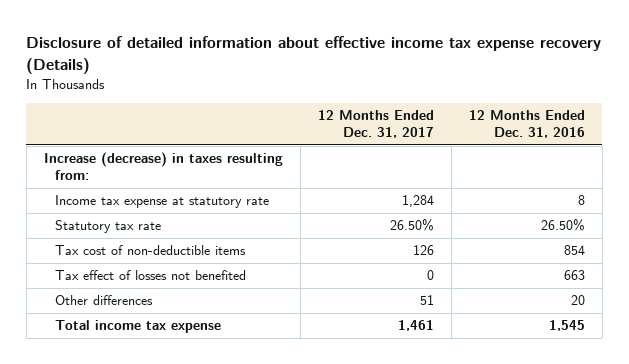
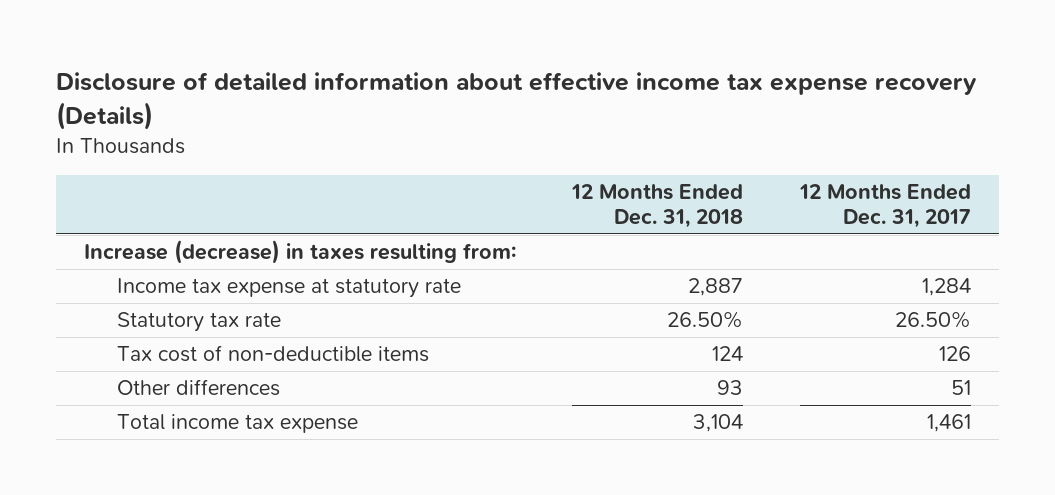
[468,110,585,139] 12 Months Ended Dec. 31, 2016 -> none
none -> [571,183,744,229] 12 Months Ended Dec. 31, 2018
[54,270,246,281] Tax effect of losses not benefited -> none

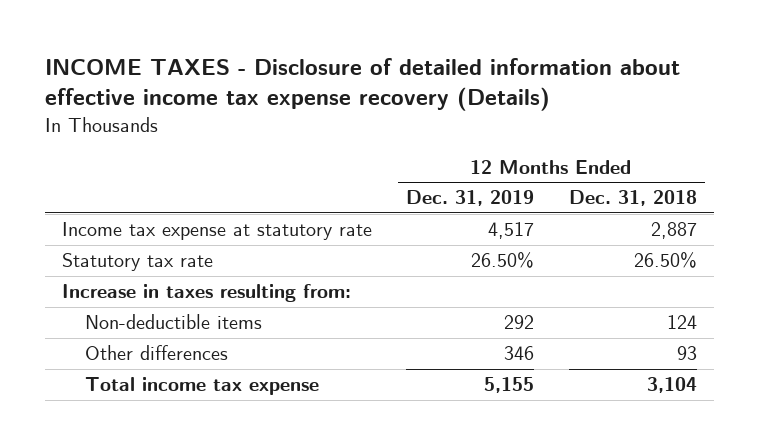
[56,71,978,130] Disclosure of detailed information about effective income tax expense recovery (Details) -> [44,58,680,112] INCOME TAXES - Disclosure of detailed information about effective income tax expense recovery (Details)
[798,183,971,229] 12 Months Ended Dec. 31, 2017 -> none
none -> [406,190,535,207] Dec. 31, 2019
[84,240,517,265] Increase (decrease) in taxes resulting from: -> none
none -> [61,284,351,303] Increase in taxes resulting from:
[116,345,429,363] Tax cost of non-deductible items -> [85,314,263,330] Non-deductible items

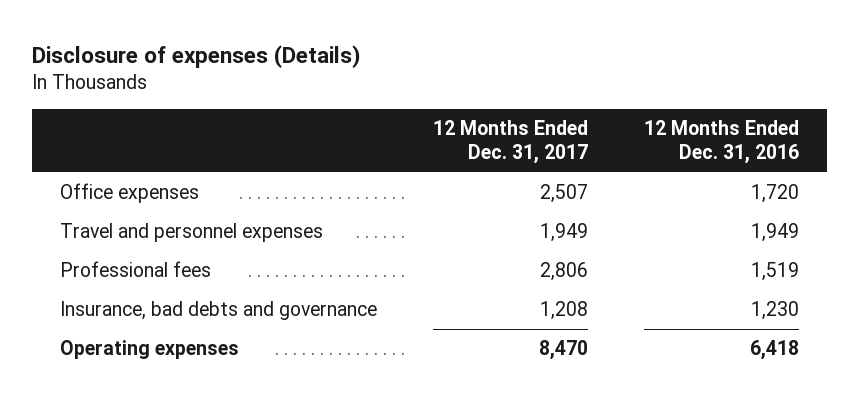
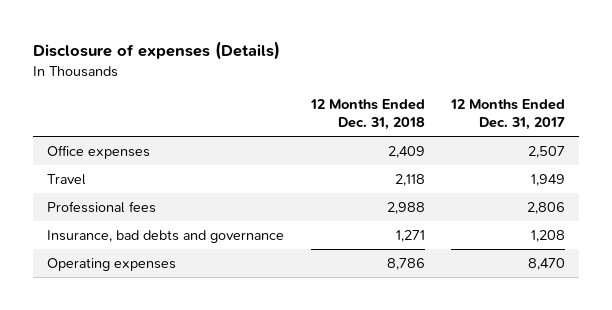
[643,119,799,165] 12 Months Ended Dec. 31, 2016 -> none
none -> [309,99,425,131] 12 Months Ended Dec. 31, 2018
[60,223,324,243] Travel and personnel expenses -> [46,173,86,185] Travel

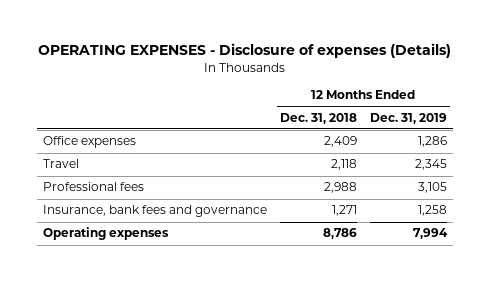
[33,41,281,61] Disclosure of expenses (Details) -> [37,43,451,59] OPERATING EXPENSES - Disclosure of expenses (Details)
[450,99,566,131] 12 Months Ended Dec. 31, 2017 -> none
none -> [369,112,447,124] Dec. 31, 2019
[46,229,284,243] Insurance, bad debts and governance -> [43,205,268,218] Insurance, bank fees and governance

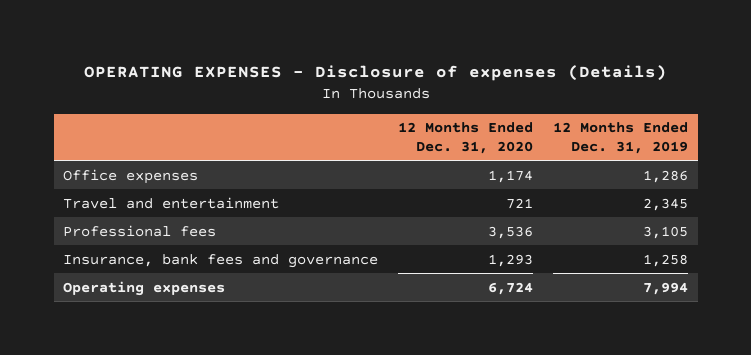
[279,112,357,124] Dec. 31, 2018 -> none
none -> [398,122,534,154] 12 Months Ended Dec. 31, 2020
[43,159,80,169] Travel -> [63,196,280,209] Travel and entertainment

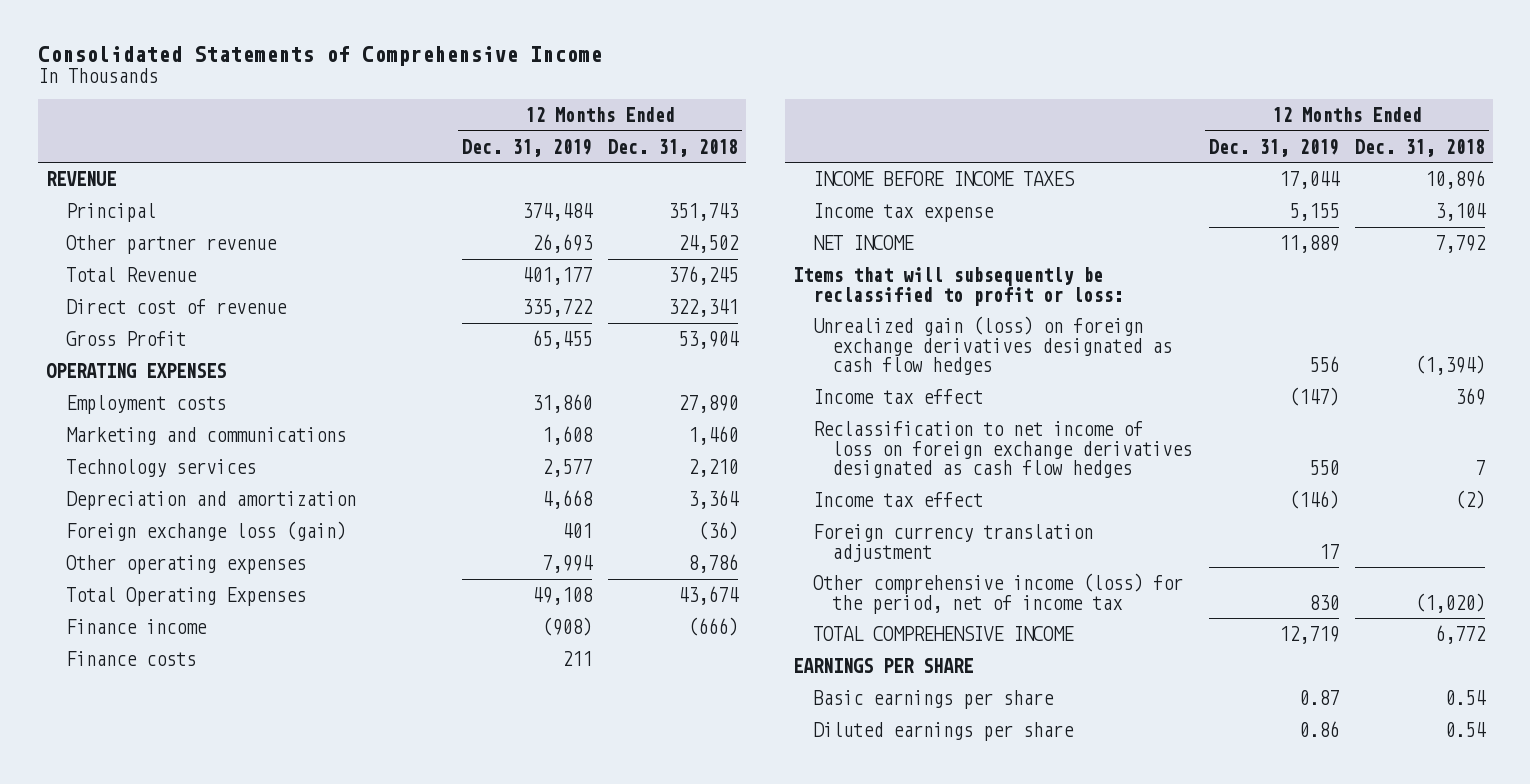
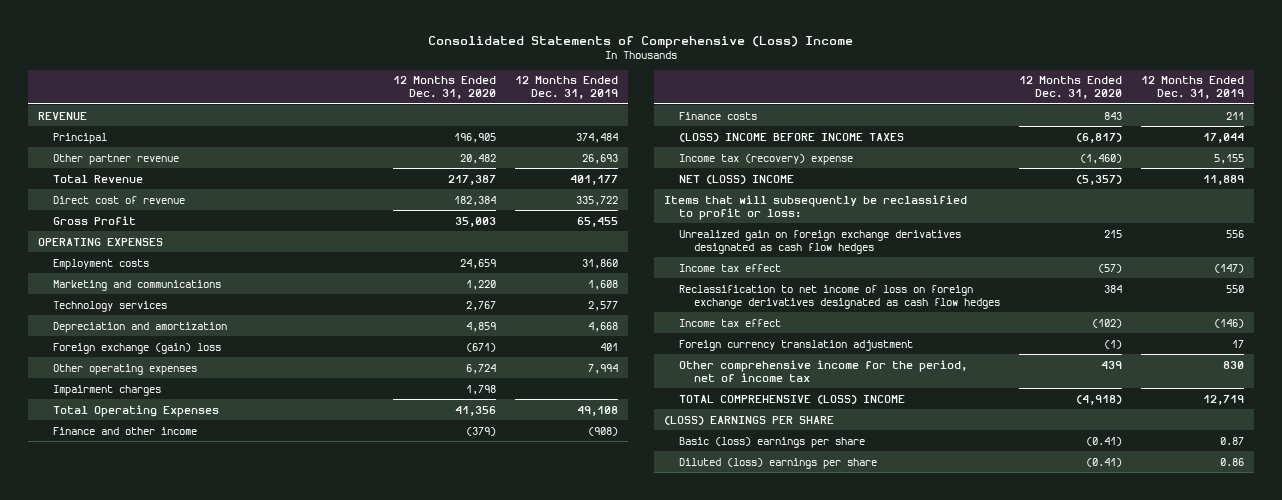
[37,45,602,66] Consolidated Statements of Comprehensive Income -> [428,35,854,48] Consolidated Statements of Comprehensive (Loss) Income
[607,138,738,157] Dec. 31, 2018 -> none
none -> [393,76,497,100] 12 Months Ended Dec. 31, 2020
[65,521,346,542] Foreign exchange loss (gain) -> [53,342,222,354] Foreign exchange (gain) loss
none -> [53,384,162,396] Impairment charges
[65,619,207,635] Finance income -> [53,426,198,435] Finance and other income
[812,171,1075,187] INCOME BEFORE INCOME TAXES -> [679,132,905,142] (LOSS) INCOME BEFORE INCOME TAXES
[812,203,994,223] Income tax expense -> [679,153,854,165] Income tax (recovery) expense
[812,235,914,251] NET INCOME -> [679,174,795,184] NET (LOSS) INCOME
[812,316,1173,375] Unrealized gain (loss) on foreign exchange derivatives designated as cash flow hedges -> [679,229,962,254] Unrealized gain on foreign exchange derivatives designated as cash flow hedges
[812,573,1183,614] Other comprehensive income (loss) for the period, net of income tax -> [679,359,968,382] Other comprehensive income for the period, net of income tax
[812,626,1074,642] TOTAL COMPREHENSIVE INCOME -> [679,394,906,404] TOTAL COMPREHENSIVE (LOSS) INCOME
[792,658,973,674] EARNINGS PER SHARE -> [663,415,834,425] (LOSS) EARNINGS PER SHARE
[812,690,1054,710] Basic earnings per share -> [679,436,866,448] Basic (loss) earnings per share
[812,722,1074,742] Diluted earnings per share -> [679,457,878,469] Diluted (loss) earnings per share

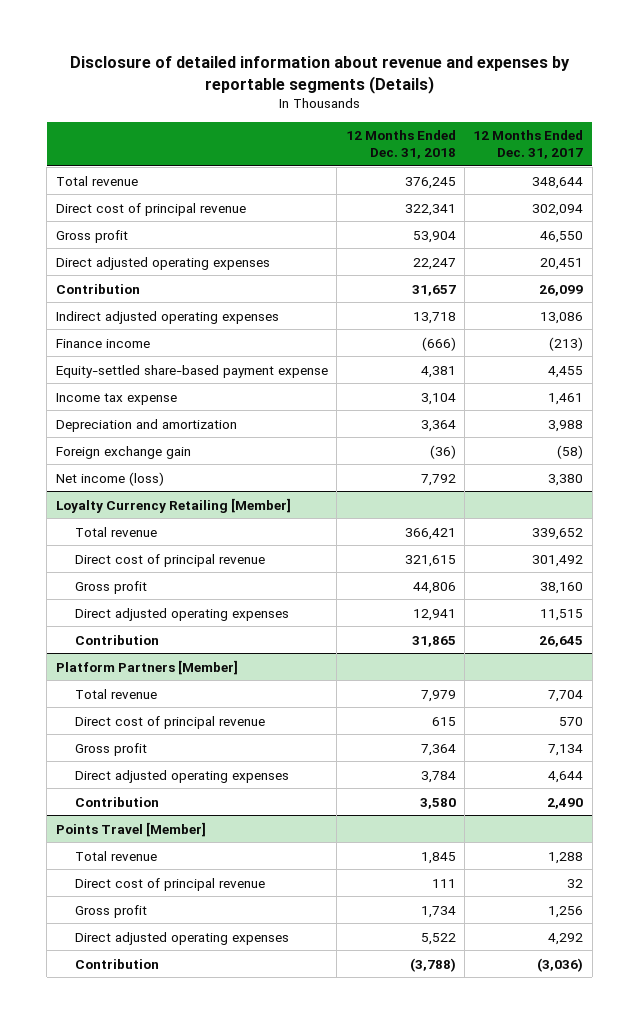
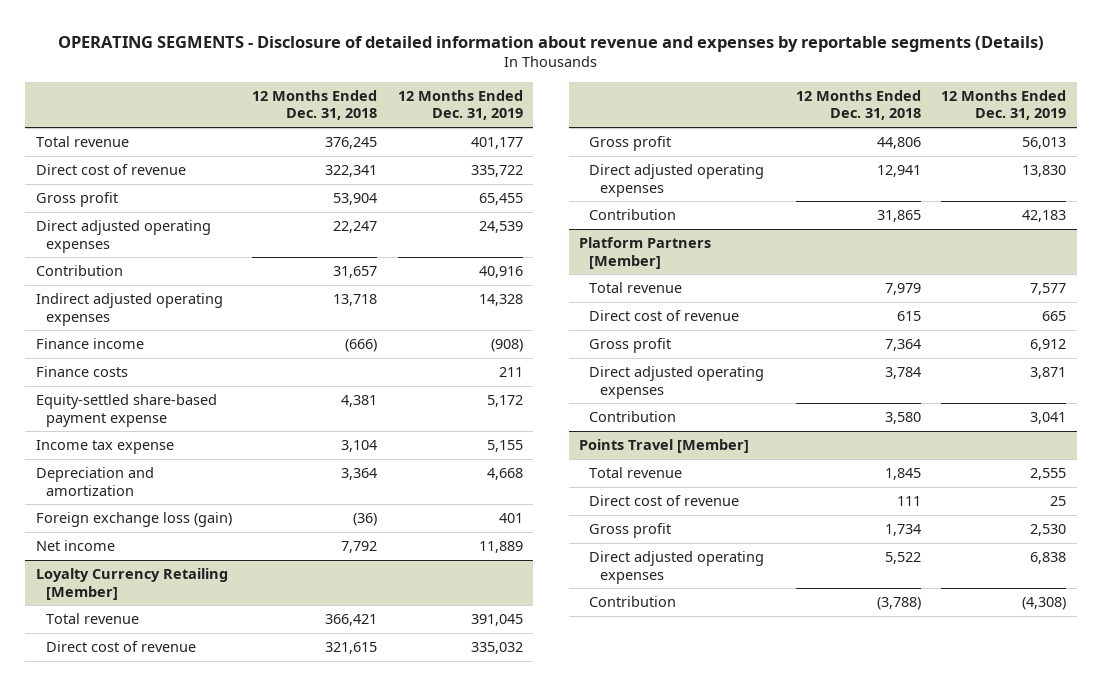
[69,56,570,94] Disclosure of detailed information about revenue and expenses by reportable segments (Details) -> [57,35,1044,52] OPERATING SEGMENTS - Disclosure of detailed information about revenue and expenses by reportable segments (Details)
[473,130,584,159] 12 Months Ended Dec. 31, 2017 -> none
none -> [397,89,523,121] 12 Months Ended Dec. 31, 2019
[55,202,246,216] Direct cost of principal revenue -> [35,163,186,175] Direct cost of revenue
none -> [35,365,128,377] Finance costs
[55,445,191,459] Foreign exchange gain -> [35,511,232,527] Foreign exchange loss (gain)
[55,471,164,486] Net income (loss) -> [35,539,115,551] Net income
[74,553,265,567] Direct cost of principal revenue -> [45,640,196,652] Direct cost of revenue
[74,715,265,729] Direct cost of principal revenue -> [589,309,740,321] Direct cost of revenue
[74,877,265,891] Direct cost of principal revenue -> [589,494,740,506] Direct cost of revenue

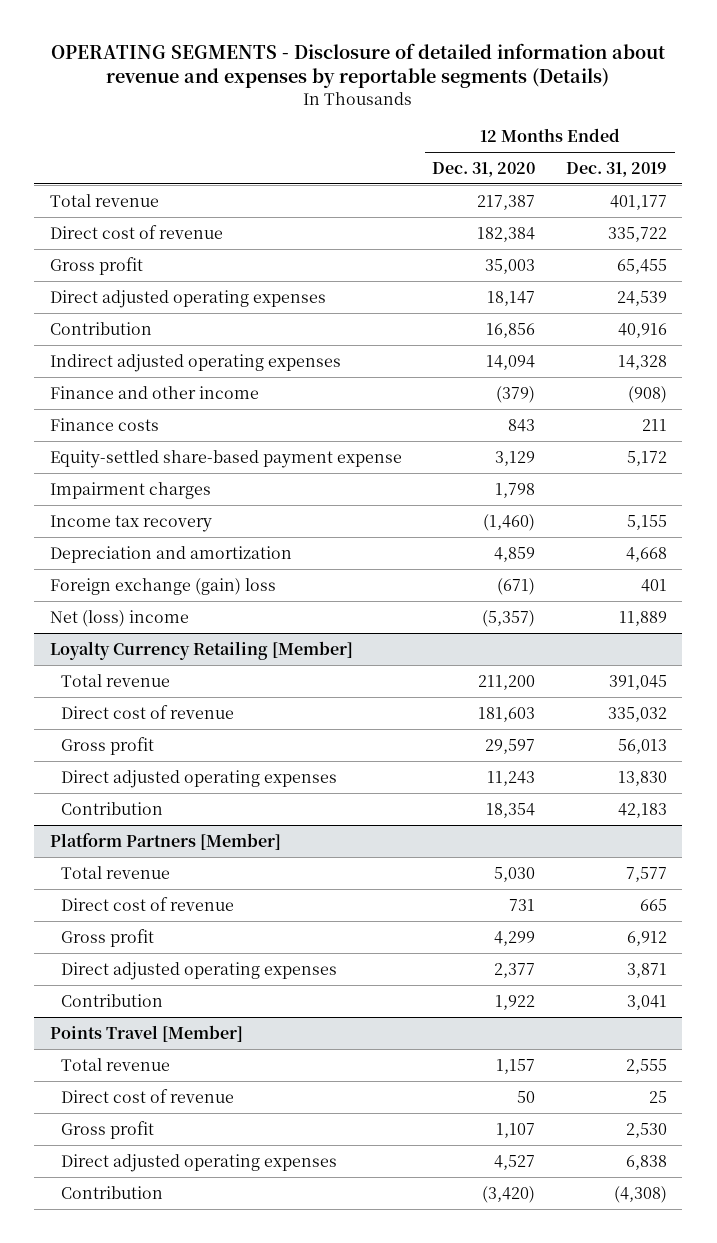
[252,89,378,121] 12 Months Ended Dec. 31, 2018 -> none
none -> [432,161,536,177] Dec. 31, 2020
[35,337,144,349] Finance income -> [49,385,259,399] Finance and other income
none -> [49,481,211,499] Impairment charges
[35,439,174,454] Income tax expense -> [49,514,212,532] Income tax recovery
[35,511,232,527] Foreign exchange loss (gain) -> [49,577,276,595] Foreign exchange (gain) loss
[35,539,115,551] Net income -> [49,609,189,627] Net (loss) income

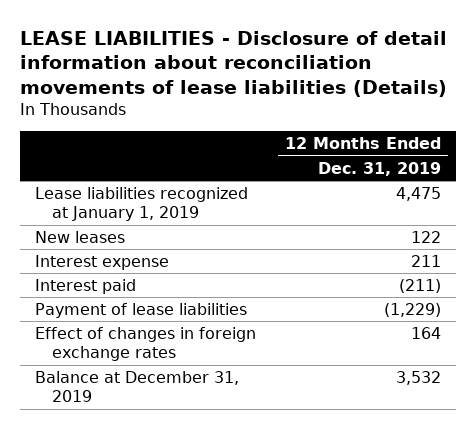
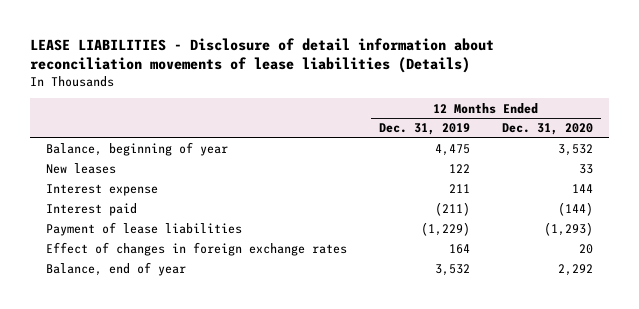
none -> [501,123,593,136] Dec. 31, 2020
[34,187,248,222] Lease liabilities recognized at January 1, 2019 -> [46,142,229,157] Balance, beginning of year
[34,371,239,403] Balance at December 31, 2019 -> [46,262,187,277] Balance, end of year

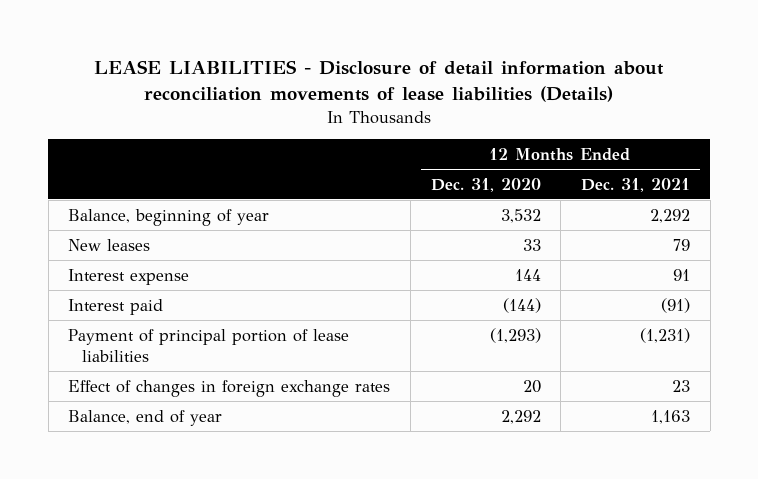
[379,123,471,136] Dec. 31, 2019 -> none
none -> [581,177,691,192] Dec. 31, 2021
[46,222,243,237] Payment of lease liabilities -> [68,328,350,362] Payment of principal portion of lease liabilities

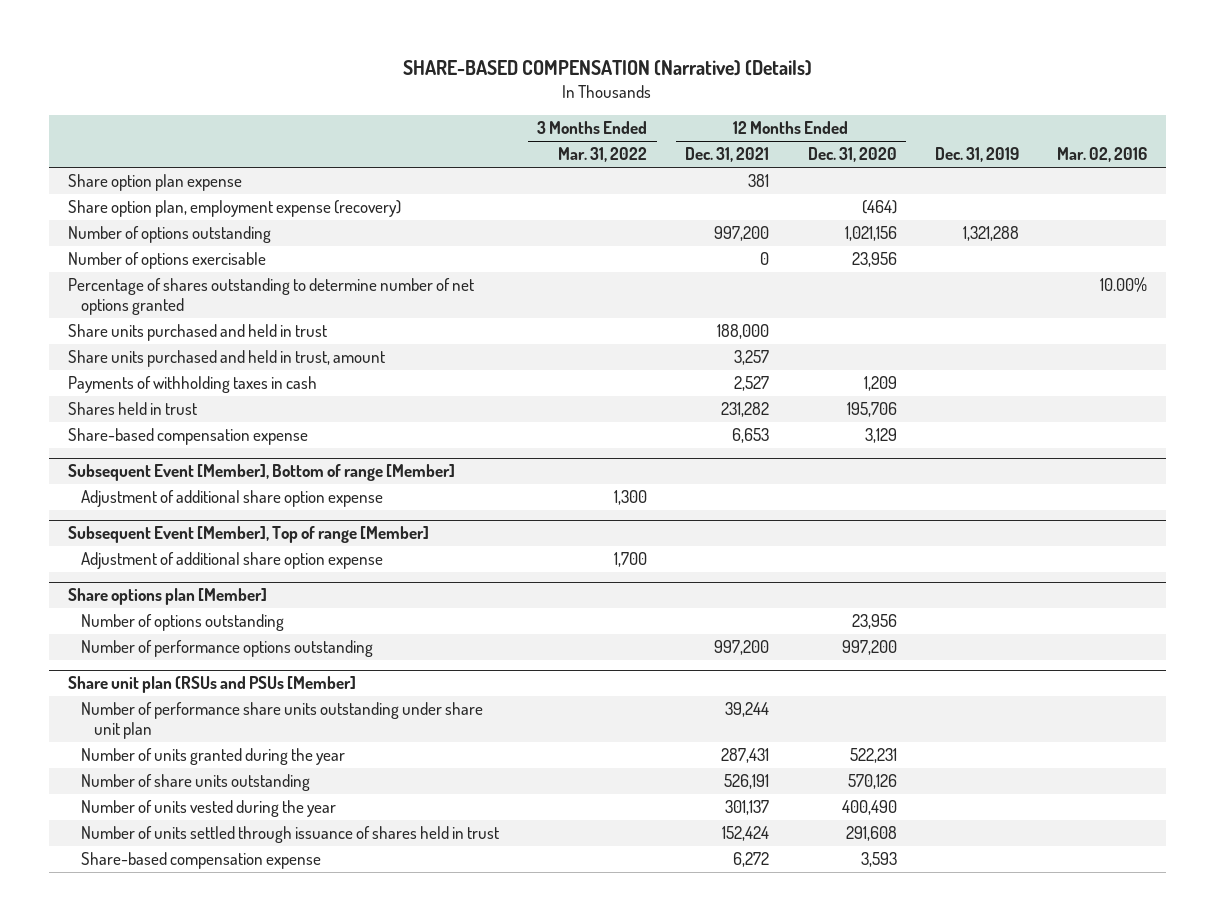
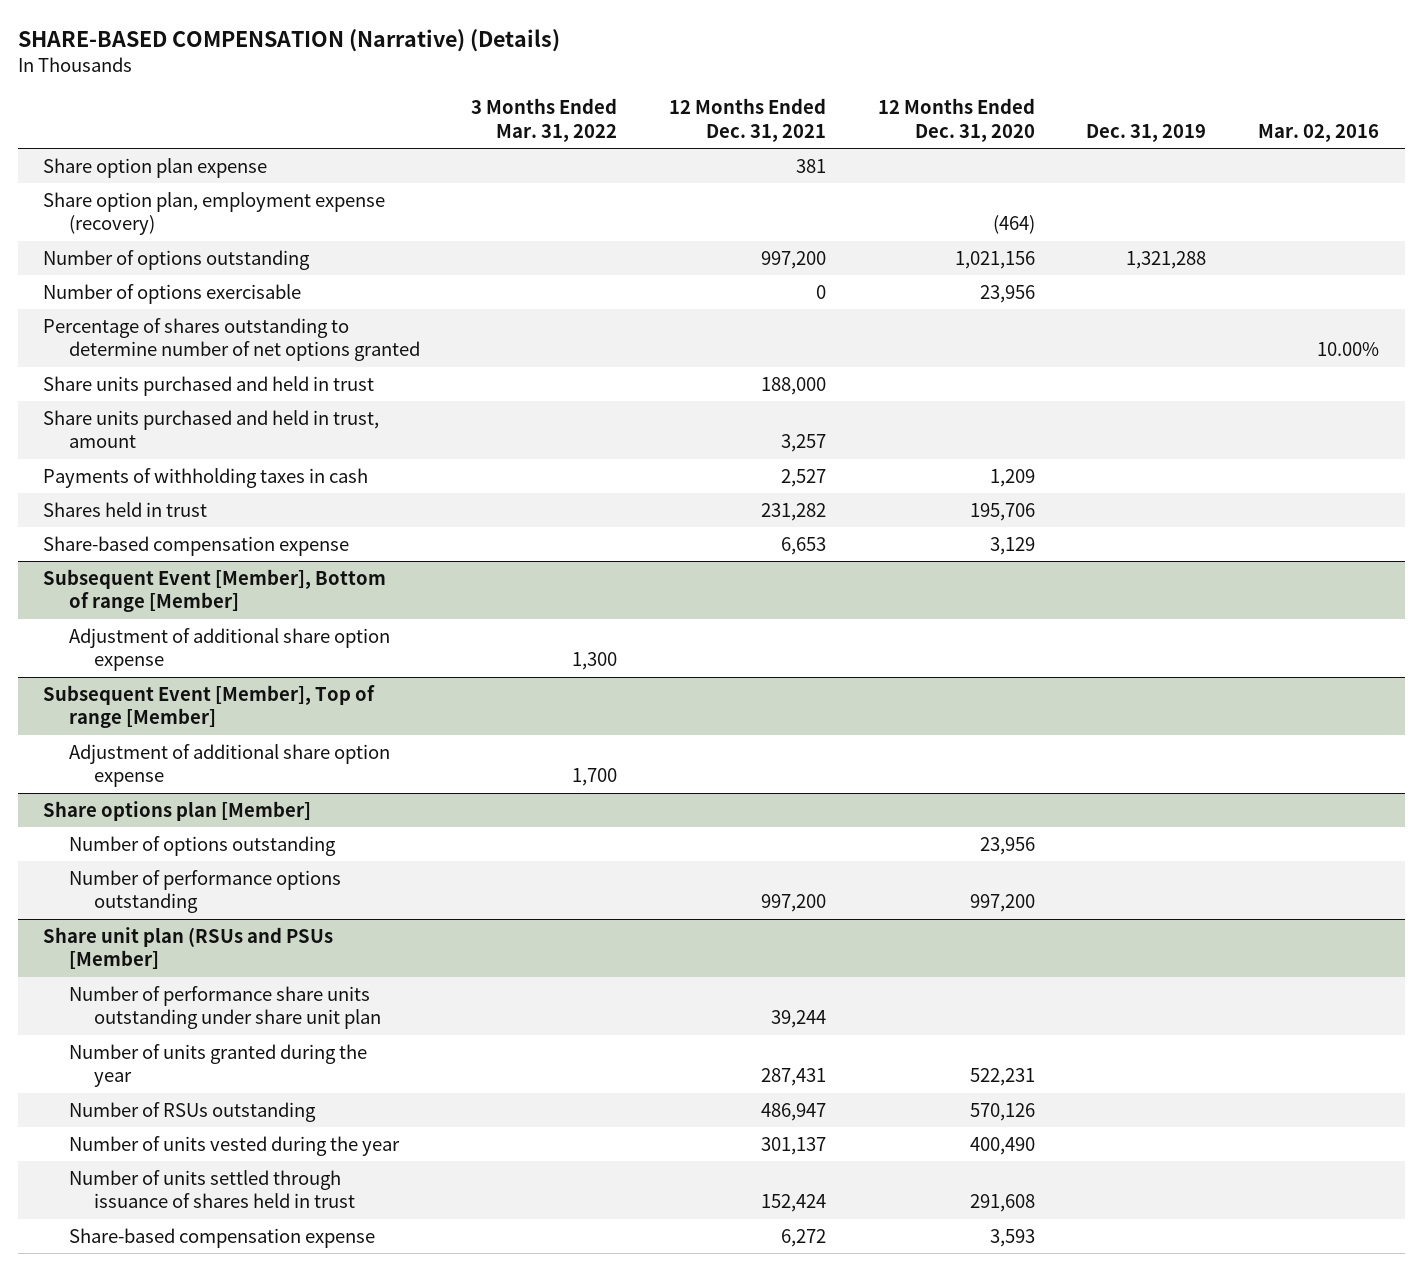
[81,774,311,792] Number of share units outstanding -> [68,1101,316,1122] Number of RSUs outstanding
[724,774,770,790] 526,191 -> [760,1102,826,1121] 486,947

